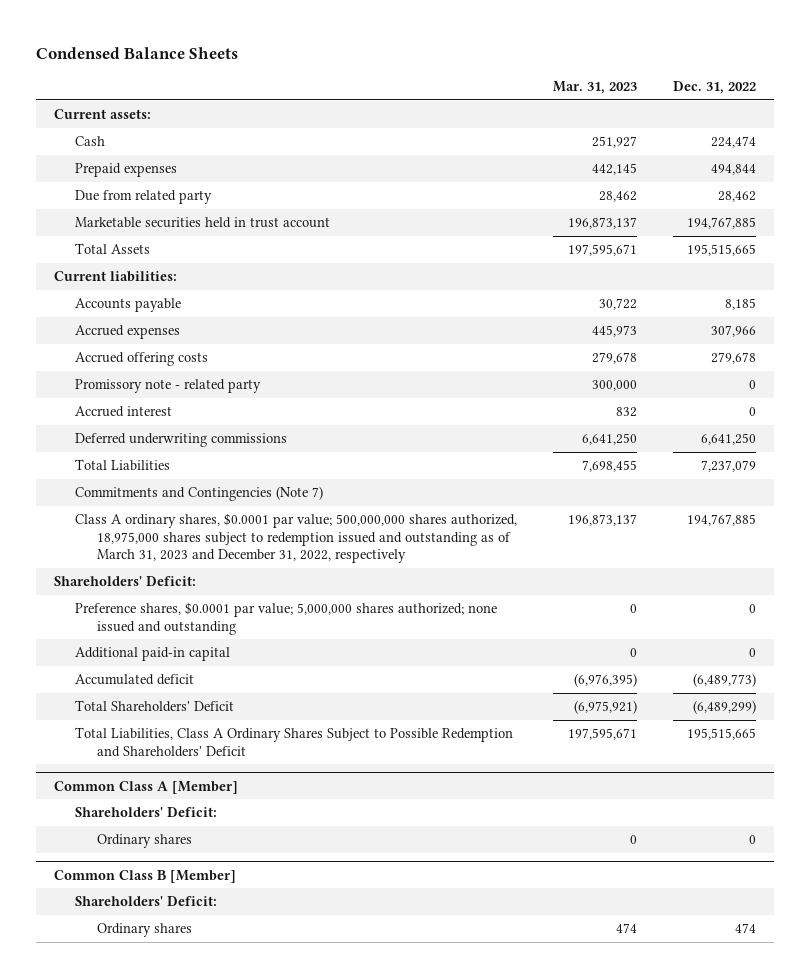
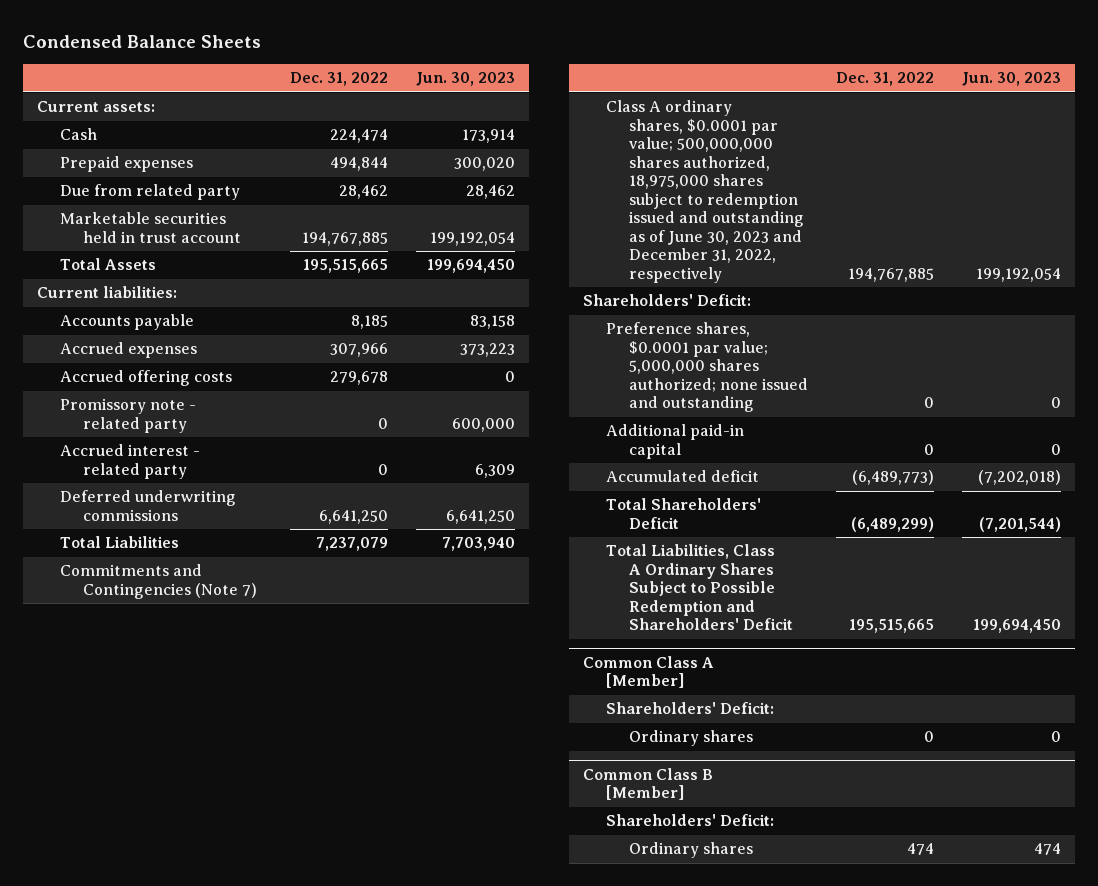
[553,81,638,95] Mar. 31, 2023 -> none
none -> [416,72,516,87] Jun. 30, 2023
[75,406,173,418] Accrued interest -> [60,444,201,479] Accrued interest - related party
[75,513,518,563] Class A ordinary shares, $0.0001 par value; 500,000,000 shares authorized, 18,975,000 shares subject to redemption issued and outstanding as of March 31, 2023 and December 31, 2022, respectively -> [606,100,805,284] Class A ordinary shares, $0.0001 par value; 500,000,000 shares authorized, 18,975,000 shares subject to redemption issued and outstanding as of June 30, 2023 and December 31, 2022, respectively

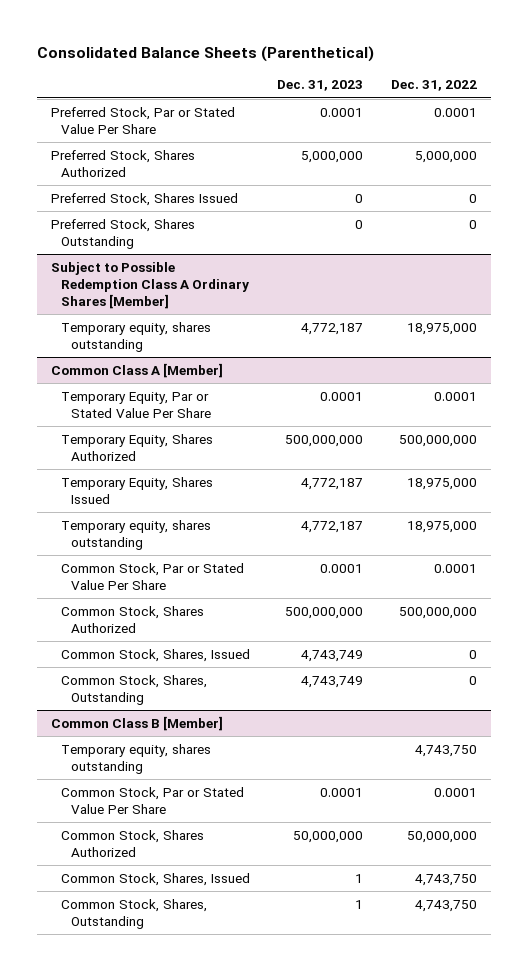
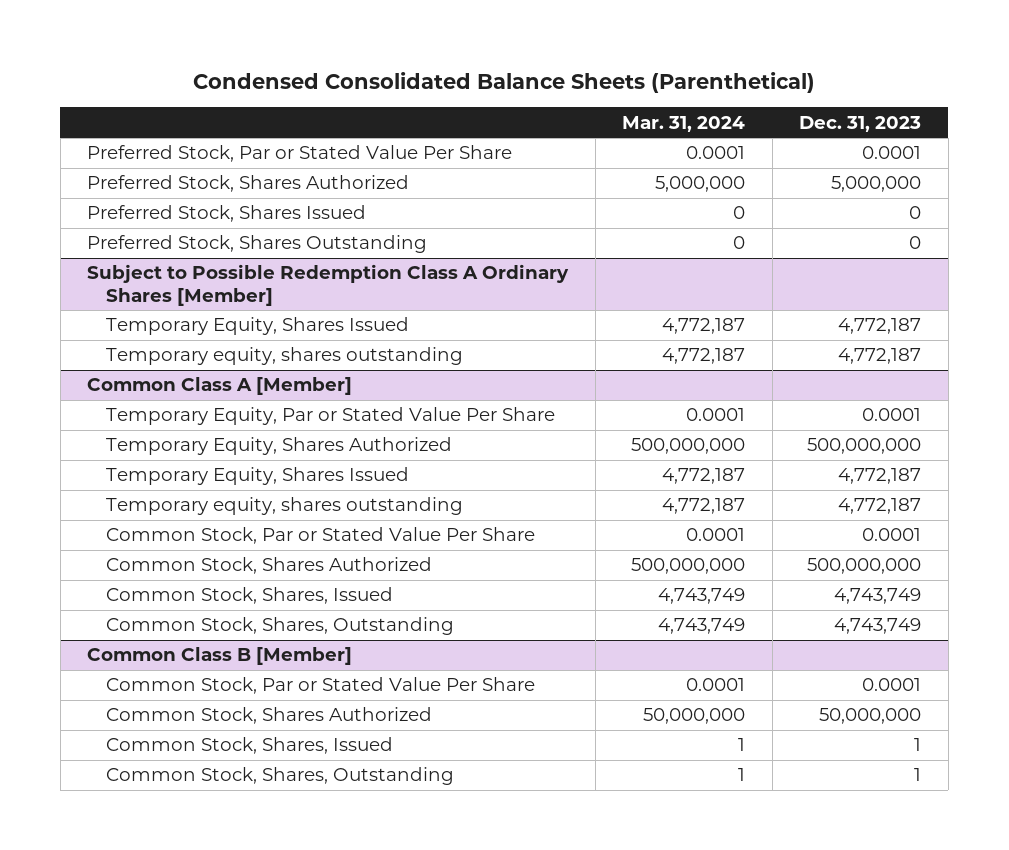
[37,46,375,63] Consolidated Balance Sheets (Parenthetical) -> [193,71,816,93] Condensed Consolidated Balance Sheets (Parenthetical)
[391,80,478,92] Dec. 31, 2022 -> none
none -> [622,115,746,132] Mar. 31, 2024
none -> [106,317,410,336] Temporary Equity, Shares Issued
[60,743,211,774] Temporary equity, shares outstanding -> none

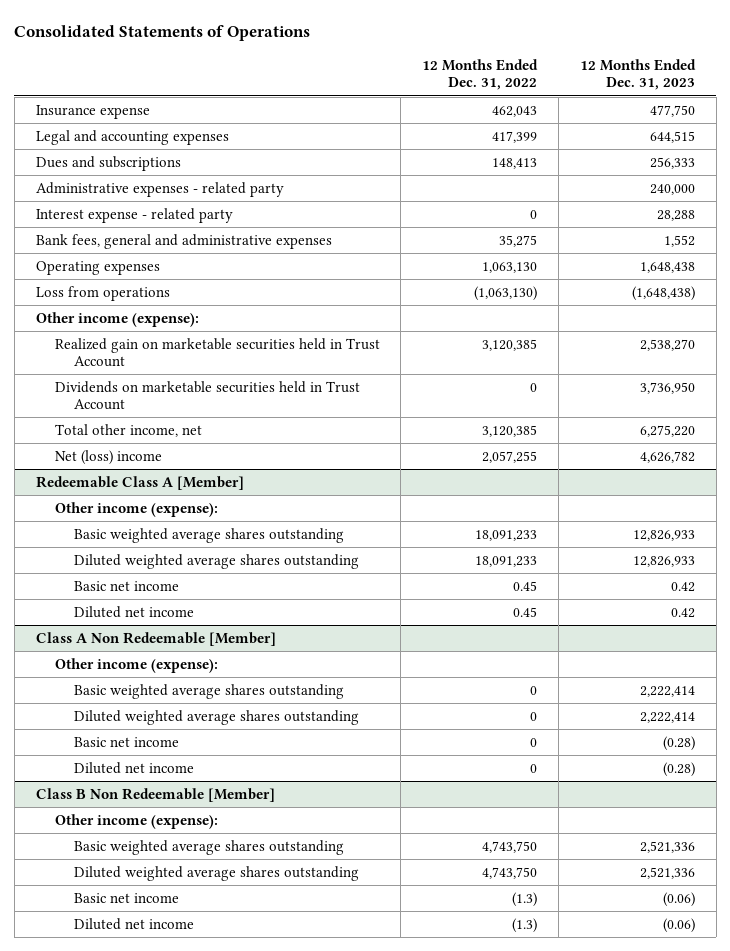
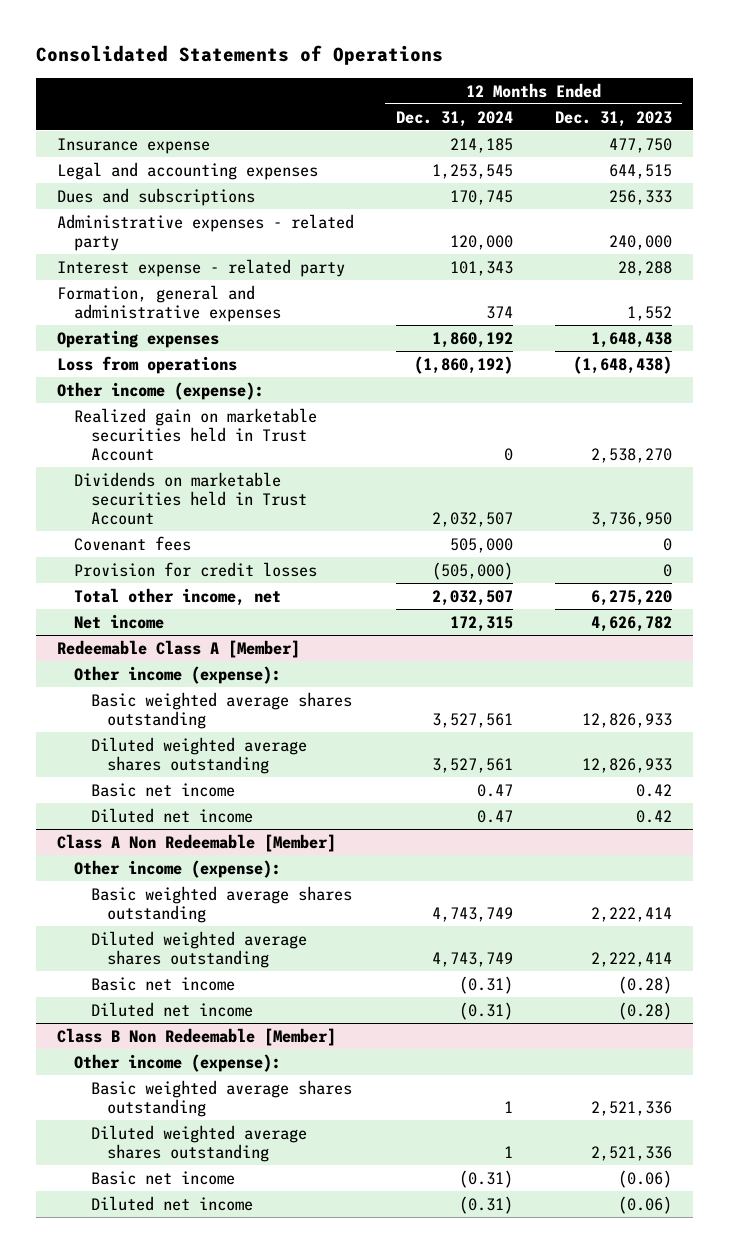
[422,59,539,91] 12 Months Ended Dec. 31, 2022 -> none
none -> [395,110,513,127] Dec. 31, 2024
[35,233,332,249] Bank fees, general and administrative expenses -> [56,284,281,322] Formation, general and administrative expenses
none -> [73,535,191,551] Covenant fees
none -> [73,561,317,577] Provision for credit losses
[54,449,162,465] Net (loss) income -> [73,613,164,629] Net income

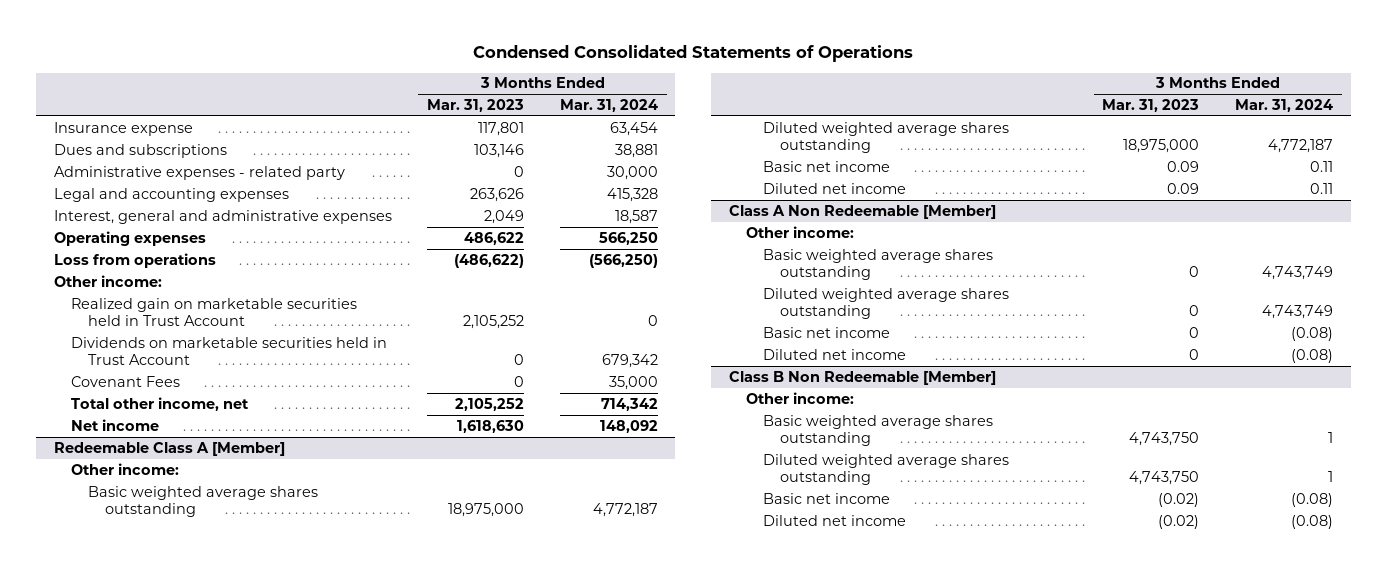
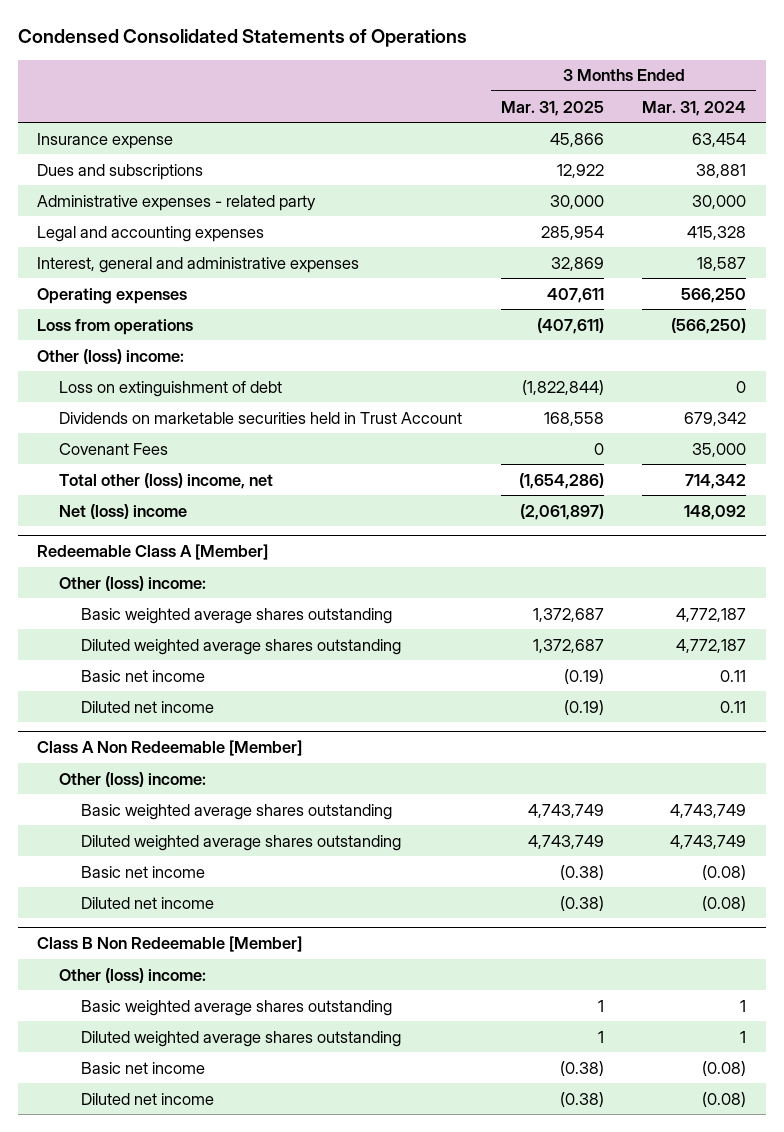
[427,98,525,112] Mar. 31, 2023 -> none
none -> [500,100,604,116] Mar. 31, 2025
[70,297,357,327] Realized gain on marketable securities held in Trust Account -> none
[53,274,162,287] Other income: -> [37,348,185,364] Other (loss) income:
none -> [59,380,283,397] Loss on extinguishment of debt
[70,396,249,411] Total other income, net -> [59,472,274,489] Total other (loss) income, net
[70,418,159,431] Net income -> [59,503,188,519] Net (loss) income
[70,462,179,475] Other income: -> [59,575,207,591] Other (loss) income:
[746,225,855,238] Other income: -> [59,771,207,787] Other (loss) income:
[746,391,855,404] Other income: -> [59,967,207,983] Other (loss) income:

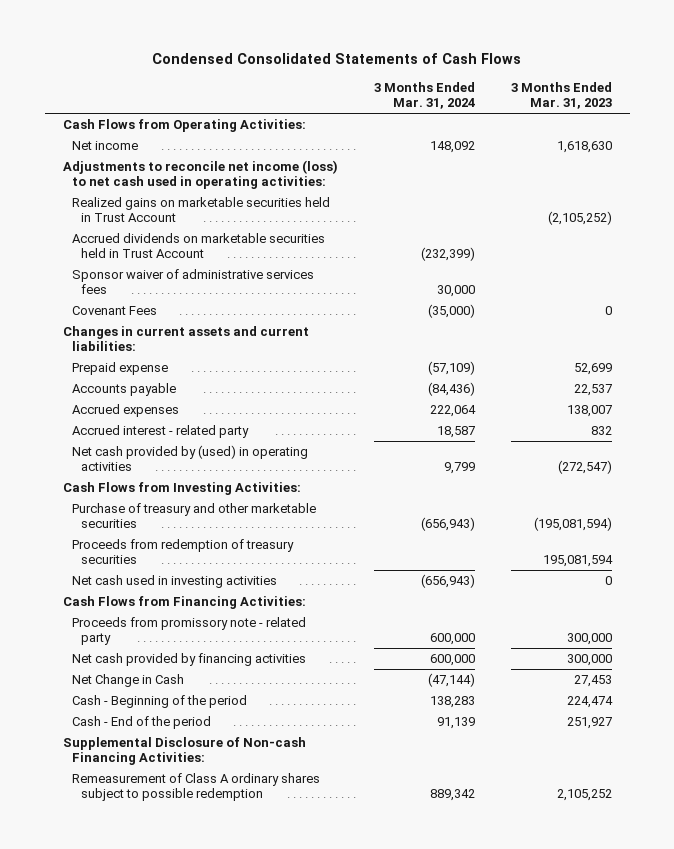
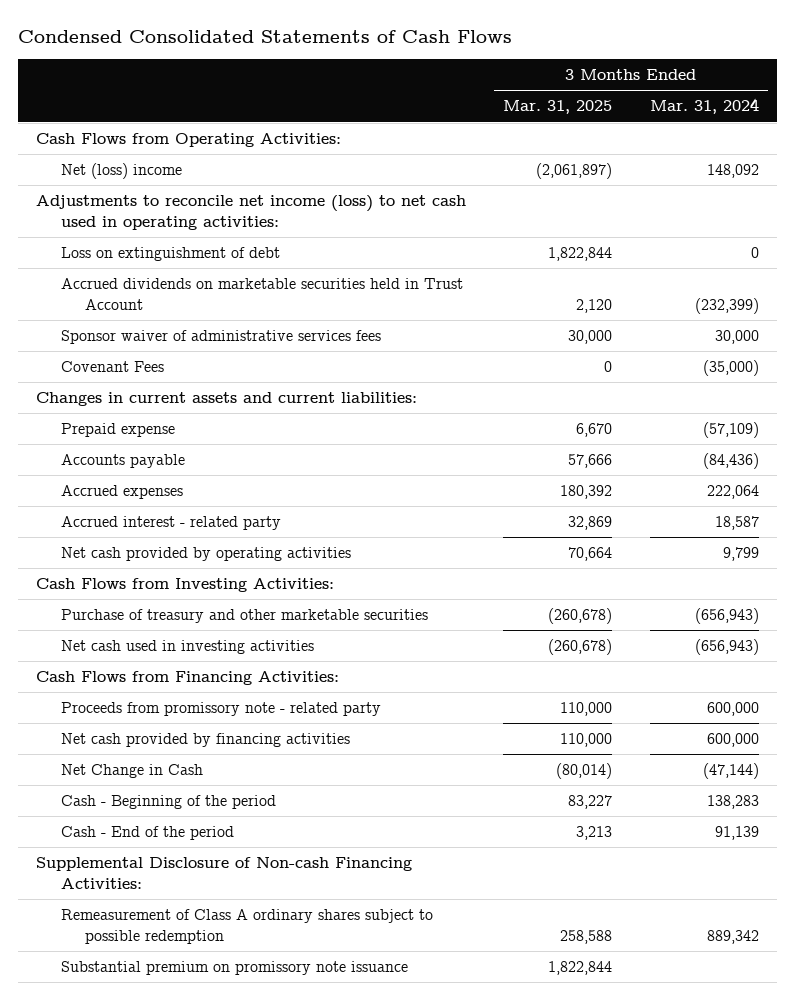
[510,82,612,110] 3 Months Ended Mar. 31, 2023 -> none
none -> [503,100,613,115] Mar. 31, 2025
[71,140,138,150] Net income -> [60,163,182,180] Net (loss) income
[71,196,330,223] Realized gains on marketable securities held in Trust Account -> none
none -> [60,247,280,262] Loss on extinguishment of debt
[71,444,308,472] Net cash provided by (used) in operating activities -> [60,547,351,562] Net cash provided by operating activities
[71,538,294,565] Proceeds from redemption of treasury securities -> none
none -> [60,961,408,976] Substantial premium on promissory note issuance

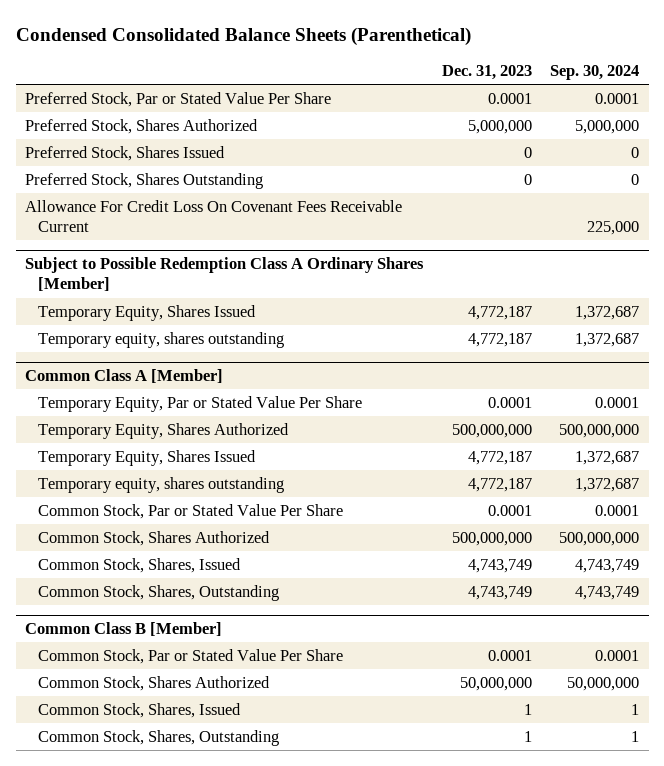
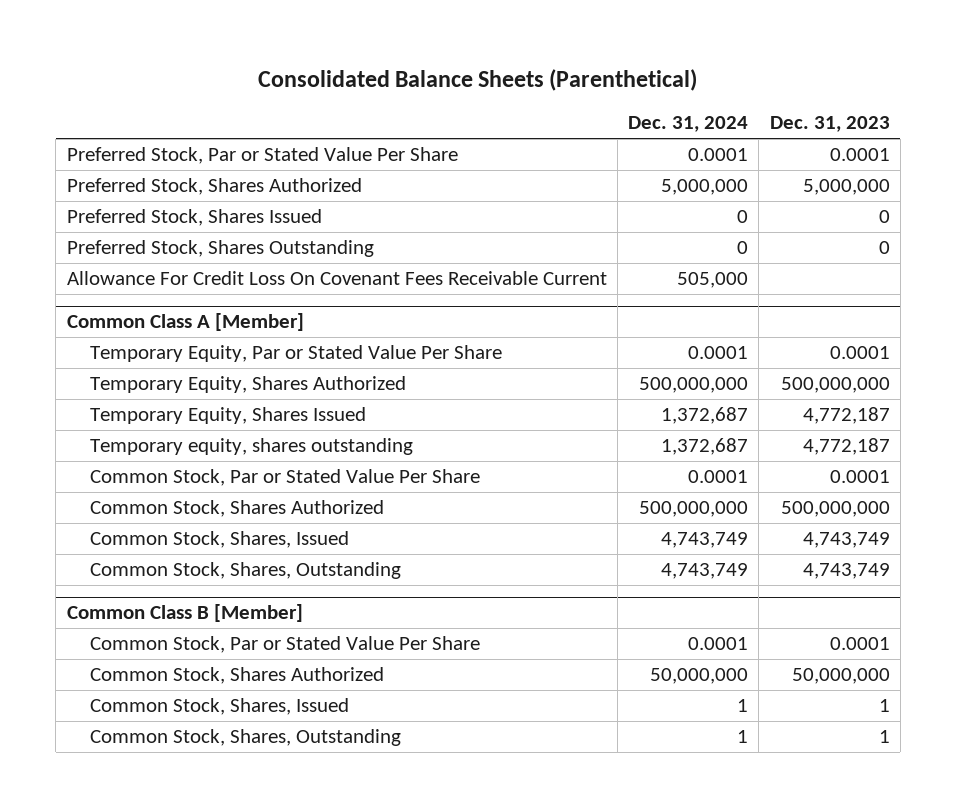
[15,27,471,47] Condensed Consolidated Balance Sheets (Parenthetical) -> [258,69,698,92] Consolidated Balance Sheets (Parenthetical)
[550,65,640,81] Sep. 30, 2024 -> none
none -> [628,116,749,133] Dec. 31, 2024
[25,257,425,292] Subject to Possible Redemption Class A Ordinary Shares [Member] -> none
[38,304,257,321] Temporary Equity, Shares Issued -> none
[38,331,285,348] Temporary equity, shares outstanding -> none

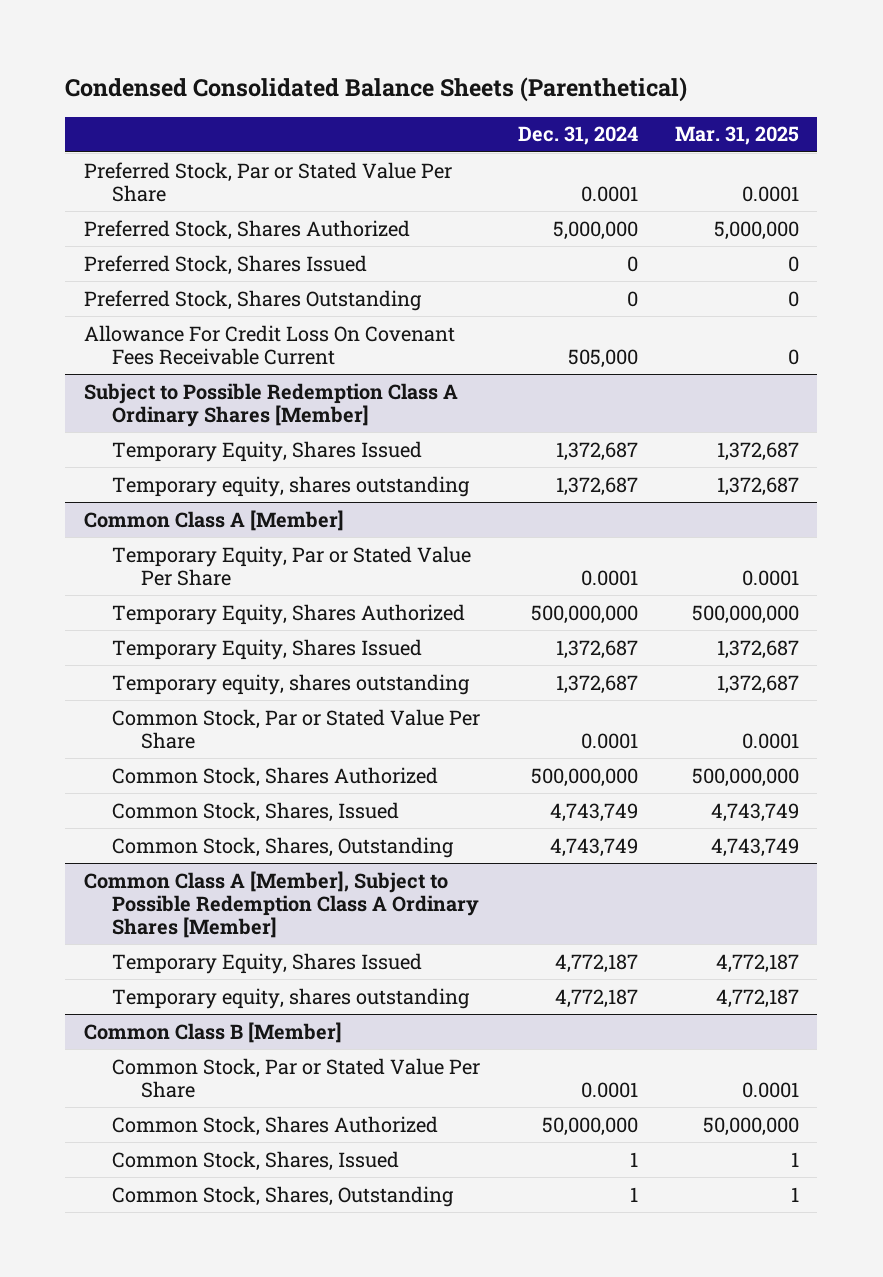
[258,69,698,92] Consolidated Balance Sheets (Parenthetical) -> [65,77,688,103] Condensed Consolidated Balance Sheets (Parenthetical)
[769,116,890,133] Dec. 31, 2023 -> none
none -> [674,126,799,146] Mar. 31, 2025
none -> [83,382,458,428] Subject to Possible Redemption Class A Ordinary Shares [Member]
none -> [112,440,423,462] Temporary Equity, Shares Issued
none -> [112,475,471,497] Temporary equity, shares outstanding
none -> [83,870,480,939] Common Class A [Member], Subject to Possible Redemption Class A Ordinary Shares [Member]
none -> [112,952,423,974] Temporary Equity, Shares Issued
none -> [112,987,471,1009] Temporary equity, shares outstanding

